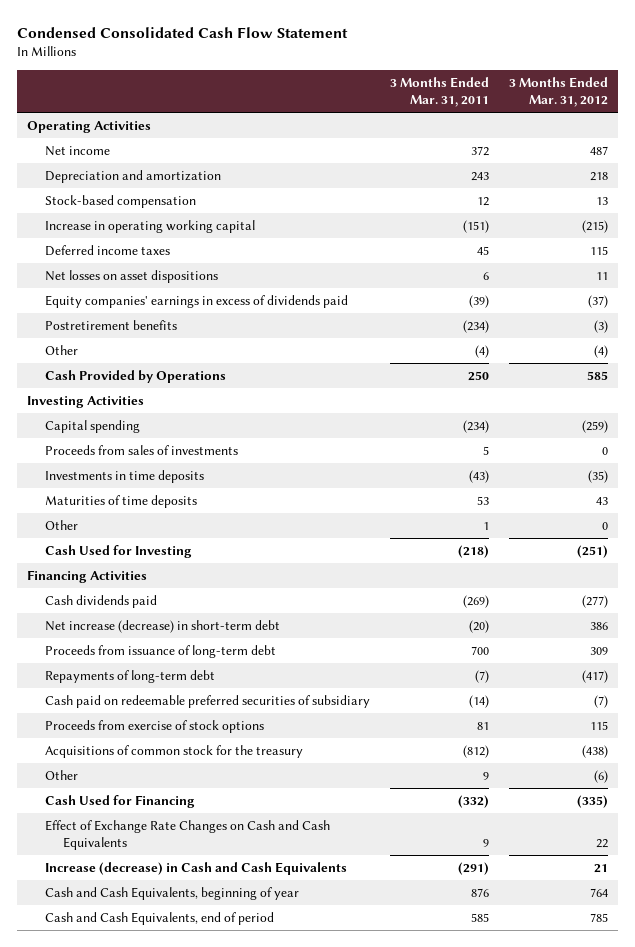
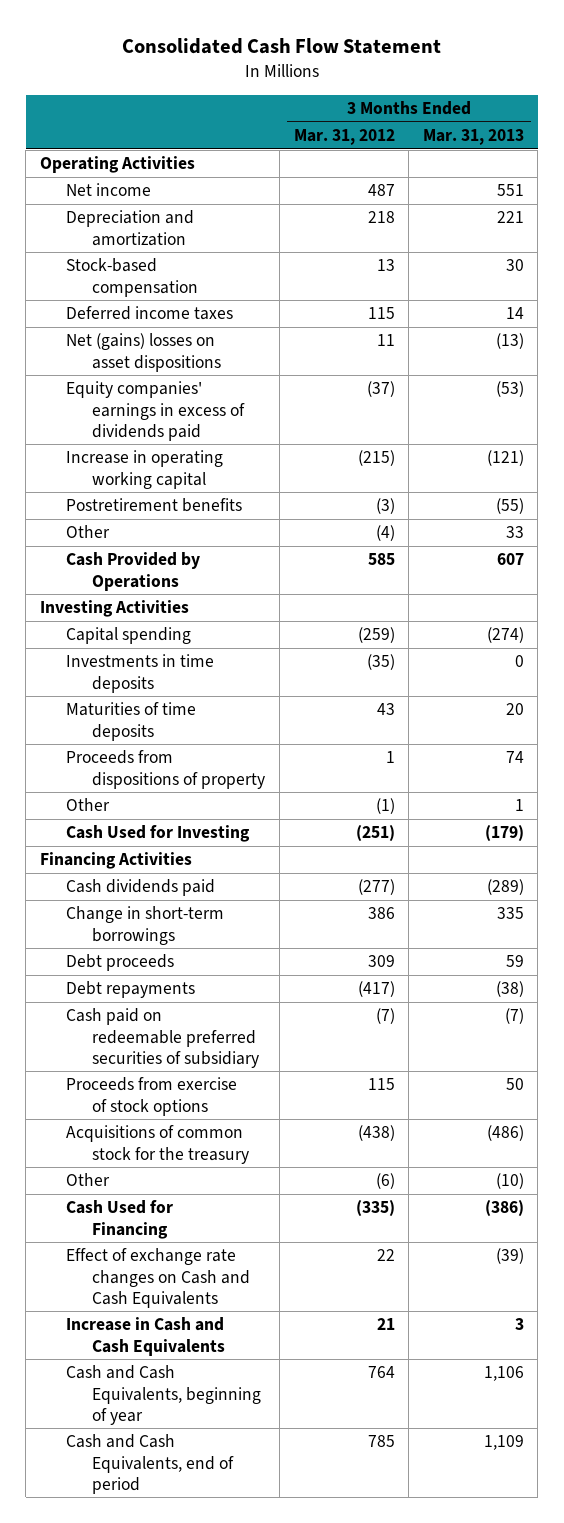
[17,27,349,39] Condensed Consolidated Cash Flow Statement -> [121,38,441,55] Consolidated Cash Flow Statement
[390,76,490,107] 3 Months Ended Mar. 31, 2011 -> none
none -> [422,129,524,146] Mar. 31, 2013
[45,270,219,284] Net losses on asset dispositions -> [66,333,222,372] Net (gains) losses on asset dispositions
[45,220,256,234] Increase in operating working capital -> [66,450,224,489] Increase in operating working capital
[45,445,239,456] Proceeds from sales of investments -> none
none -> [66,750,266,789] Proceeds from dispositions of property
[602,522,609,531] 0 -> [375,798,395,815] (1)
[45,620,281,634] Net increase (decrease) in short-term debt -> [66,906,225,945] Change in short-term borrowings
[45,645,277,659] Proceeds from issuance of long-term debt -> [66,954,175,972] Debt proceeds
[45,670,216,684] Repayments of long-term debt -> [66,981,196,999] Debt repayments
[45,820,331,850] Effect of Exchange Rate Changes on Cash and Cash Equivalents -> [66,1248,251,1308] Effect of exchange rate changes on Cash and Cash Equivalents
[45,862,348,876] Increase (decrease) in Cash and Cash Equivalents -> [66,1317,226,1356] Increase in Cash and Cash Equivalents

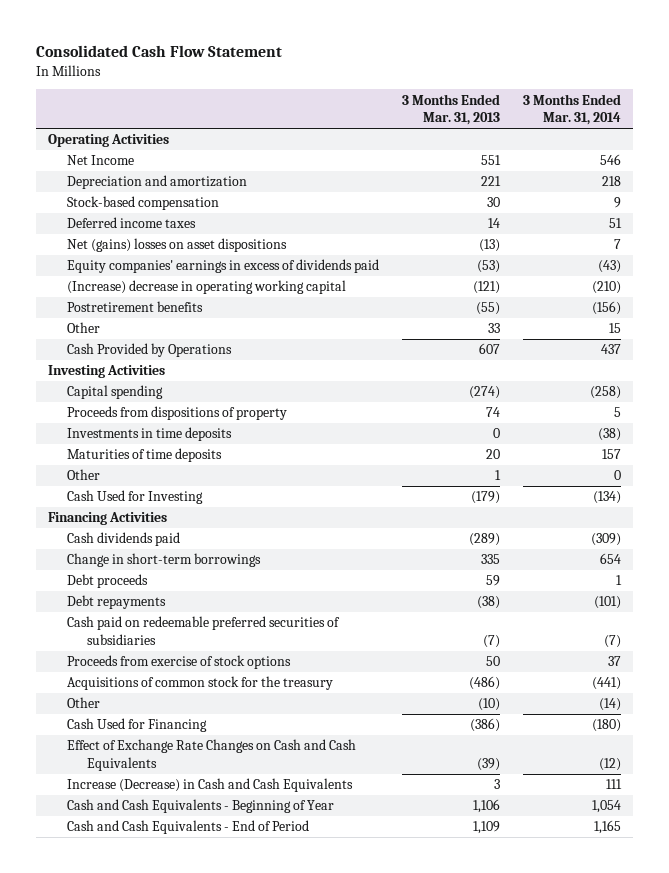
[293,129,395,146] Mar. 31, 2012 -> none
none -> [523,93,622,126] 3 Months Ended Mar. 31, 2014
[66,183,152,197] Net income -> [67,155,135,166] Net Income
[66,450,224,489] Increase in operating working capital -> [67,280,347,295] (Increase) decrease in operating working capital
[66,750,266,789] Proceeds from dispositions of property -> [67,406,288,421] Proceeds from dispositions of property
[66,1008,260,1068] Cash paid on redeemable preferred securities of subsidiary -> [67,616,341,645] Cash paid on redeemable preferred securities of subsidiaries
[66,1248,251,1308] Effect of exchange rate changes on Cash and Cash Equivalents -> [67,739,357,771] Effect of Exchange Rate Changes on Cash and Cash Equivalents
[66,1317,226,1356] Increase in Cash and Cash Equivalents -> [67,778,354,793] Increase (Decrease) in Cash and Cash Equivalents
[66,1365,262,1425] Cash and Cash Equivalents, beginning of year -> [67,799,335,814] Cash and Cash Equivalents - Beginning of Year
[66,1434,235,1494] Cash and Cash Equivalents, end of period -> [67,820,310,835] Cash and Cash Equivalents - End of Period

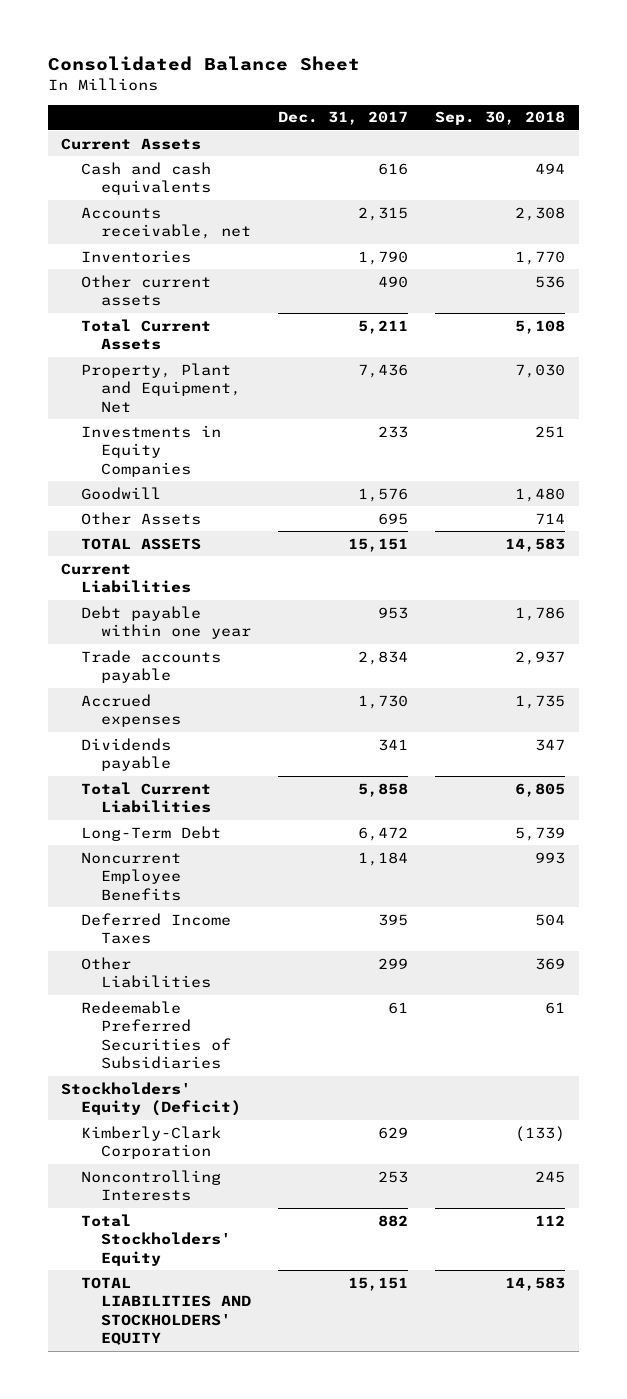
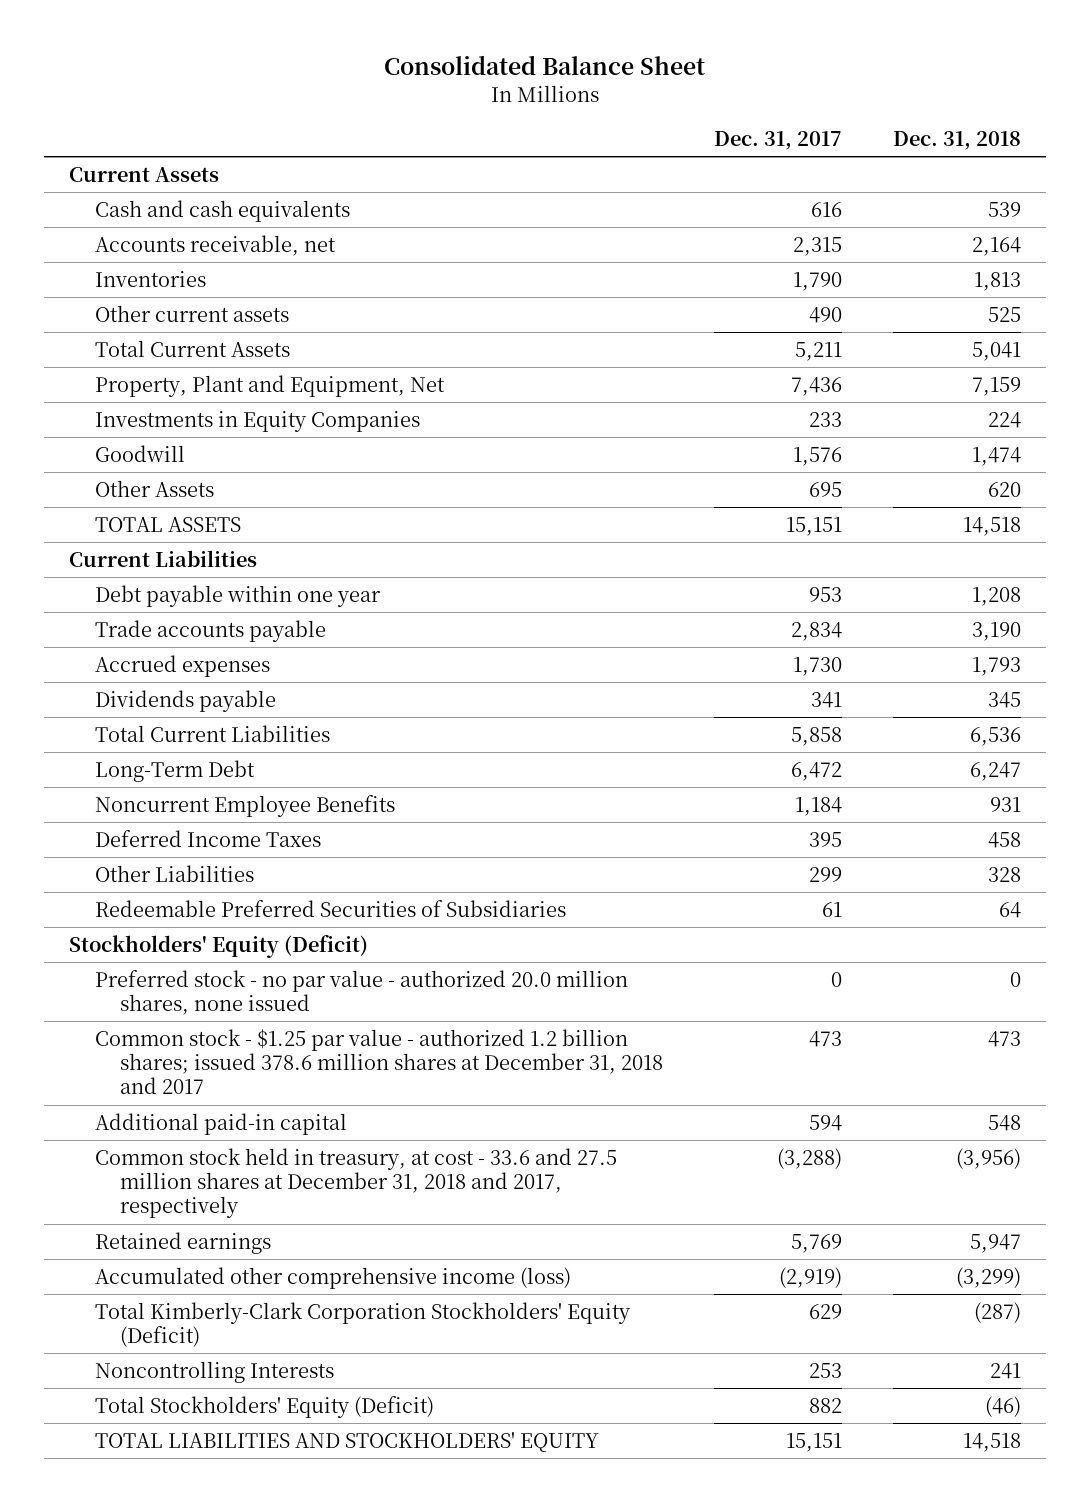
[435,111,566,126] Sep. 30, 2018 -> none
none -> [892,131,1021,151] Dec. 31, 2018
none -> [94,969,628,1016] Preferred stock - no par value - authorized 20.0 million shares, none issued
none -> [94,1028,663,1095] Common stock - $1.25 par value - authorized 1.2 billion shares; issued 378.6 million shares at December 31, 2018 and 2017
none -> [94,1112,347,1135] Additional paid-in capital
none -> [94,1147,617,1219] Common stock held in treasury, at cost - 33.6 and 27.5 million shares at December 31, 2018 and 2017, respectively
none -> [94,1231,271,1254] Retained earnings
none -> [94,1266,571,1289] Accumulated other comprehensive income (loss)
[80,1125,221,1160] Kimberly-Clark Corporation -> [94,1301,631,1348] Total Kimberly-Clark Corporation Stockholders' Equity (Deficit)
[80,1213,231,1266] Total Stockholders' Equity -> [94,1395,434,1418] Total Stockholders' Equity (Deficit)

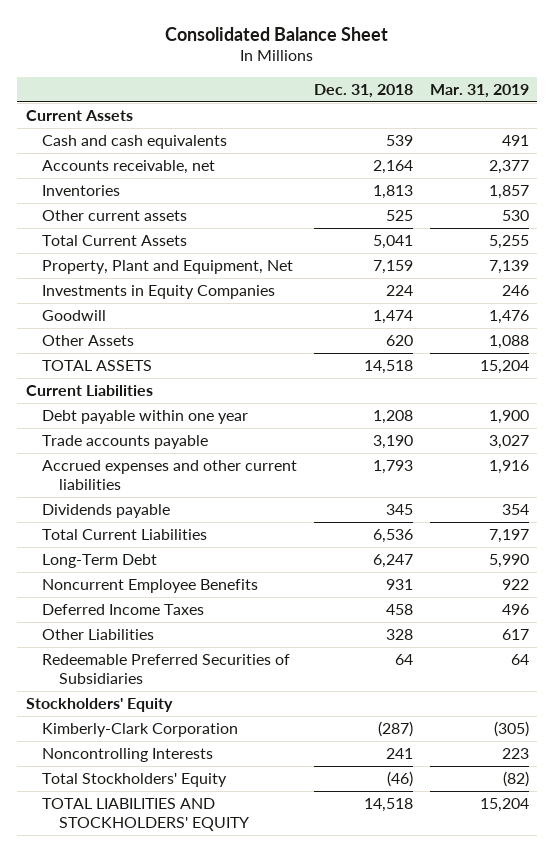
[713,131,842,151] Dec. 31, 2017 -> none
none -> [429,83,529,98] Mar. 31, 2019
[94,654,270,677] Accrued expenses -> [42,460,298,490] Accrued expenses and other current liabilities
[94,969,628,1016] Preferred stock - no par value - authorized 20.0 million shares, none issued -> none
[94,1028,663,1095] Common stock - $1.25 par value - authorized 1.2 billion shares; issued 378.6 million shares at December 31, 2018 and 2017 -> none
[94,1112,347,1135] Additional paid-in capital -> none
[94,1147,617,1219] Common stock held in treasury, at cost - 33.6 and 27.5 million shares at December 31, 2018 and 2017, respectively -> none
[94,1231,271,1254] Retained earnings -> none
[94,1266,571,1289] Accumulated other comprehensive income (loss) -> none
[69,934,369,958] Stockholders' Equity (Deficit) -> [25,698,173,713] Stockholders' Equity
[94,1301,631,1348] Total Kimberly-Clark Corporation Stockholders' Equity (Deficit) -> [42,723,239,738] Kimberly-Clark Corporation
[94,1395,434,1418] Total Stockholders' Equity (Deficit) -> [42,773,228,788] Total Stockholders' Equity

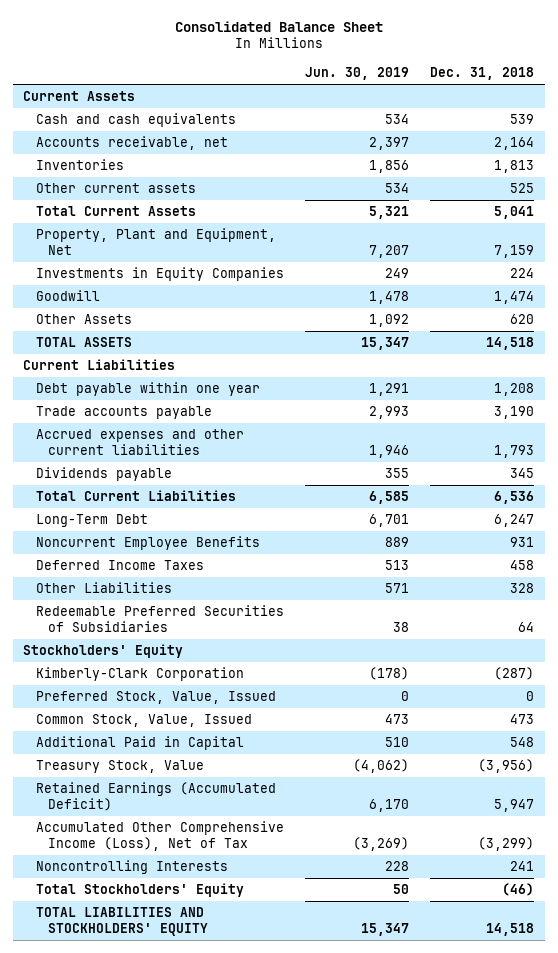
[429,83,529,98] Mar. 31, 2019 -> none
none -> [304,66,409,80] Jun. 30, 2019
none -> [35,691,276,705] Preferred Stock, Value, Issued
none -> [35,714,252,728] Common Stock, Value, Issued
none -> [35,736,244,751] Additional Paid in Capital
none -> [35,760,204,774] Treasury Stock, Value
none -> [35,782,276,811] Retained Earnings (Accumulated Deficit)
none -> [35,821,284,851] Accumulated Other Comprehensive Income (Loss), Net of Tax

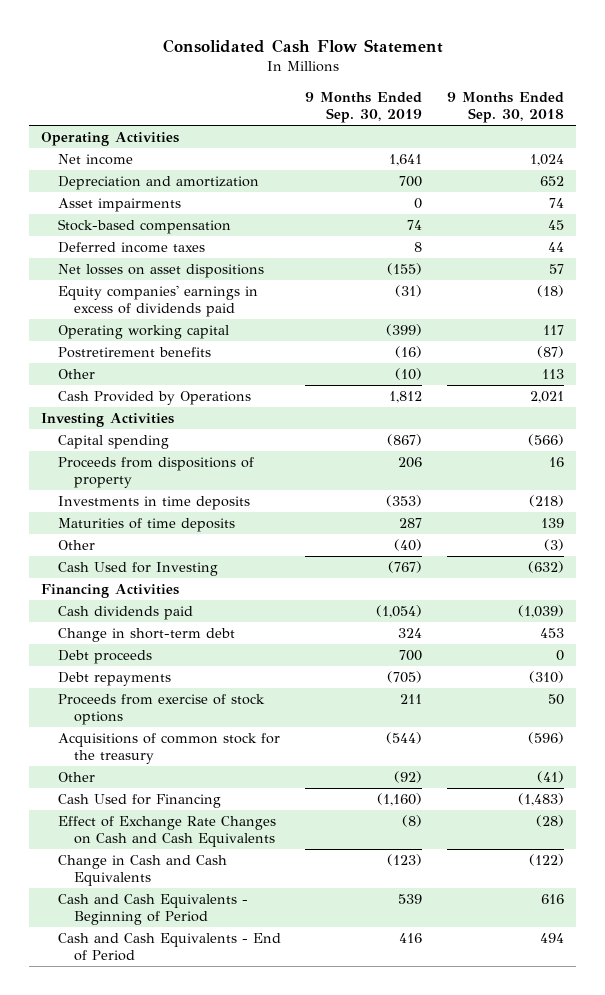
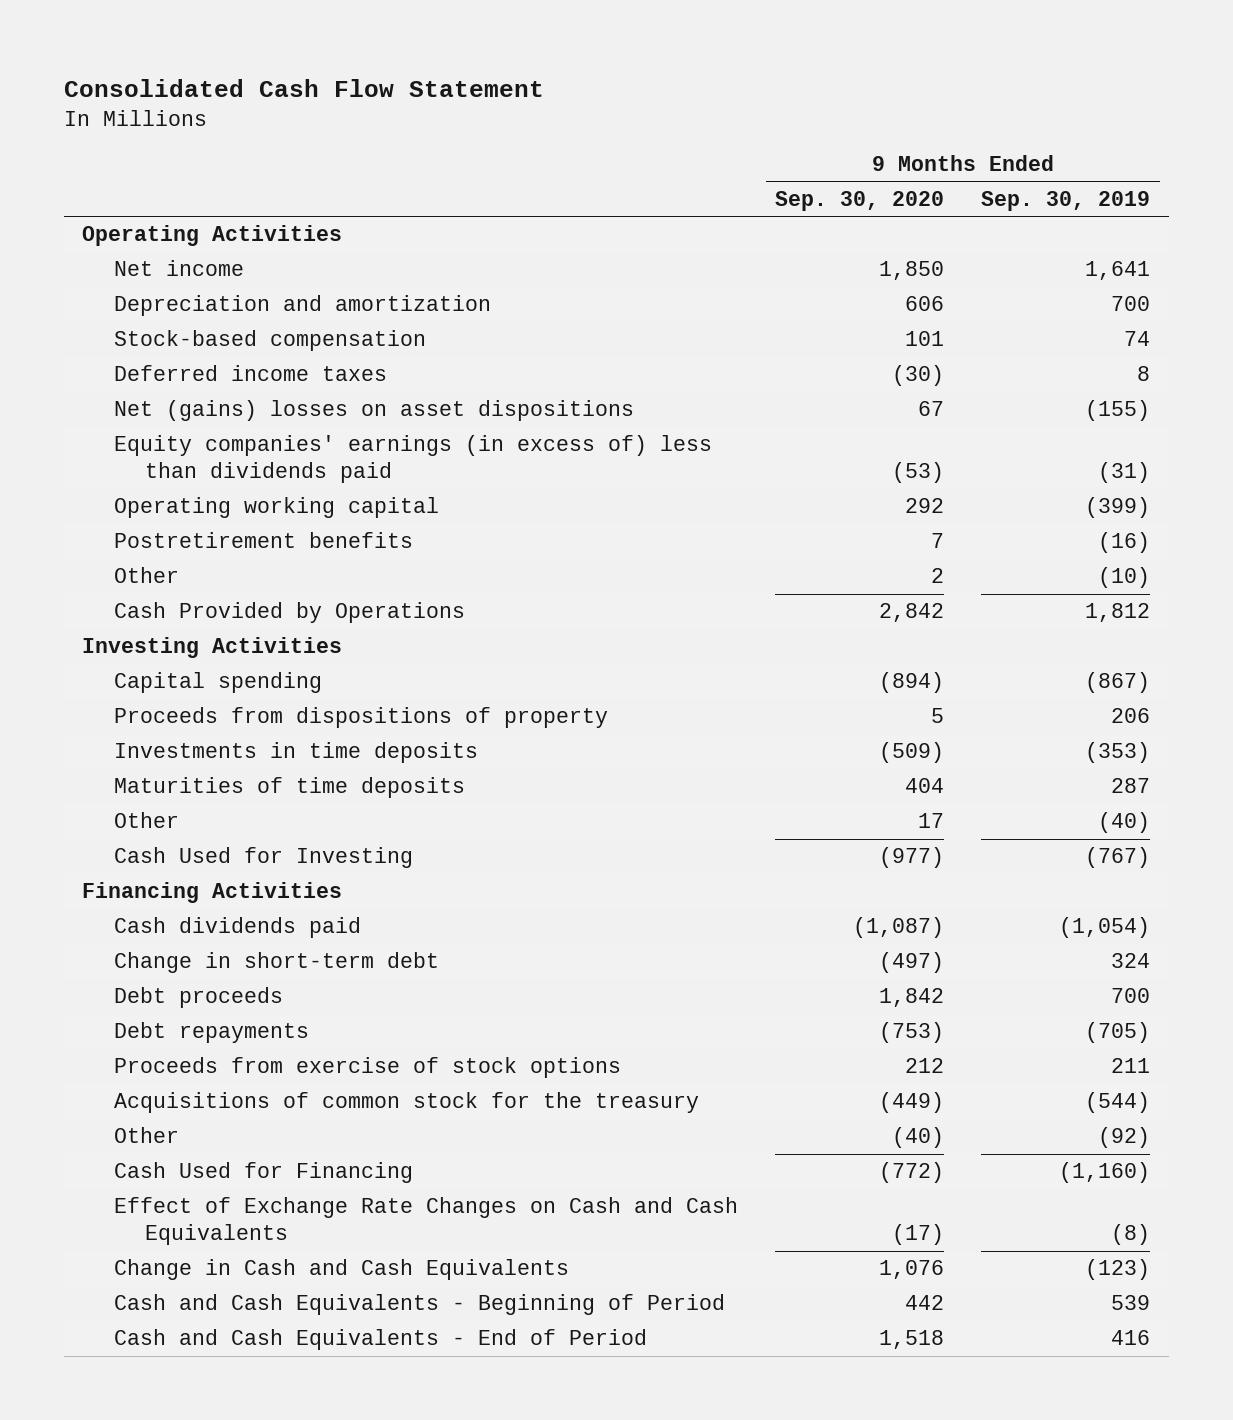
[446,92,564,124] 9 Months Ended Sep. 30, 2018 -> none
none -> [775,191,945,212] Sep. 30, 2020
[57,198,181,213] Asset impairments -> none
[57,264,264,279] Net losses on asset dispositions -> [113,400,634,422] Net (gains) losses on asset dispositions
[57,285,258,318] Equity companies' earnings in excess of dividends paid -> [113,435,712,484] Equity companies' earnings (in excess of) less than dividends paid

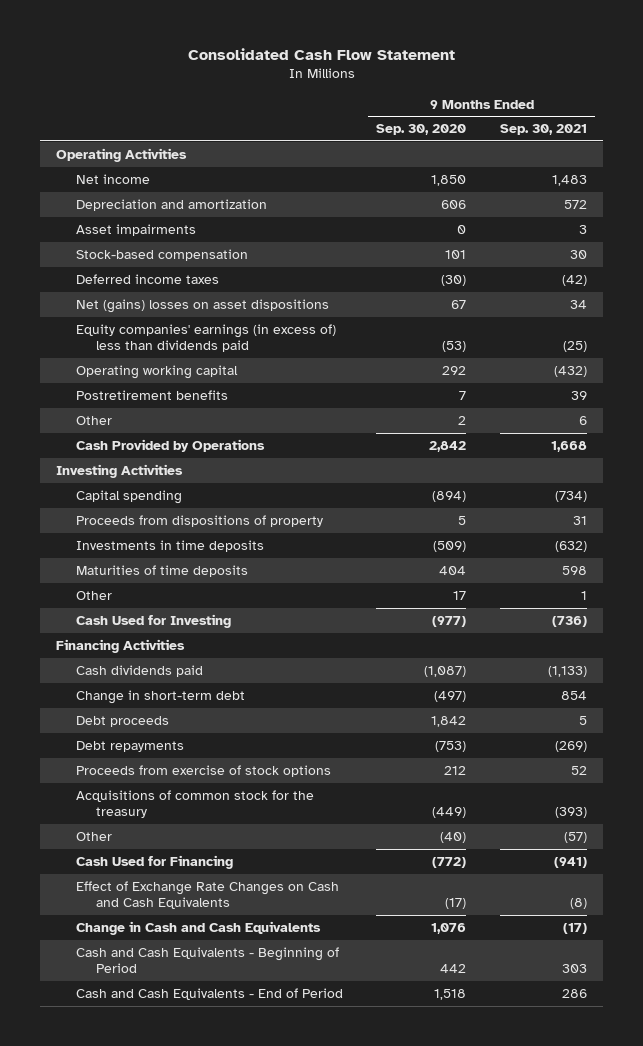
[981,191,1151,212] Sep. 30, 2019 -> none
none -> [499,124,587,136] Sep. 30, 2021
none -> [76,223,197,236] Asset impairments

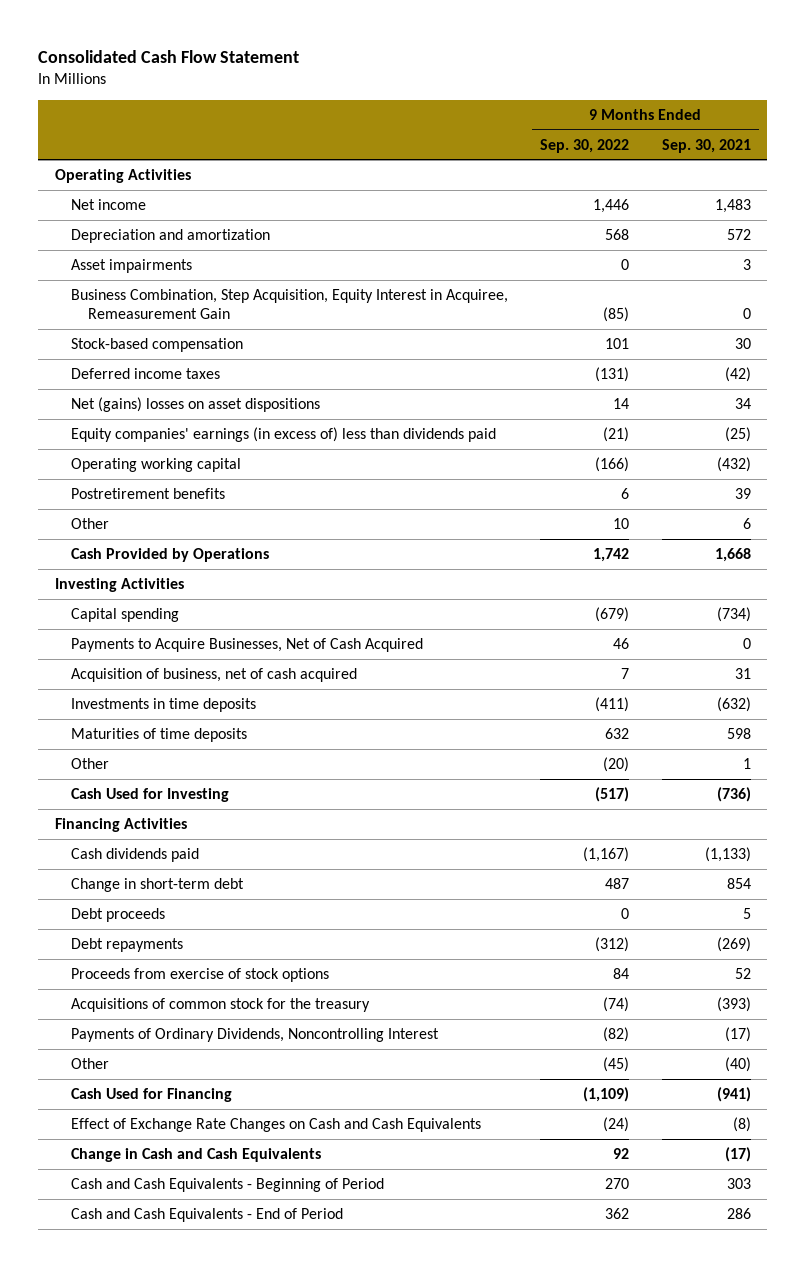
[376,124,467,136] Sep. 30, 2020 -> none
none -> [540,138,630,153] Sep. 30, 2022
none -> [71,288,509,320] Business Combination, Step Acquisition, Equity Interest in Acquiree, Remeasurement Gain
none -> [71,637,424,652] Payments to Acquire Businesses, Net of Cash Acquired
[76,514,324,527] Proceeds from dispositions of property -> [71,667,358,682] Acquisition of business, net of cash acquired
none -> [71,1027,440,1042] Payments of Ordinary Dividends, Noncontrolling Interest
[563,831,587,843] (57) -> [724,1056,751,1072] (40)

